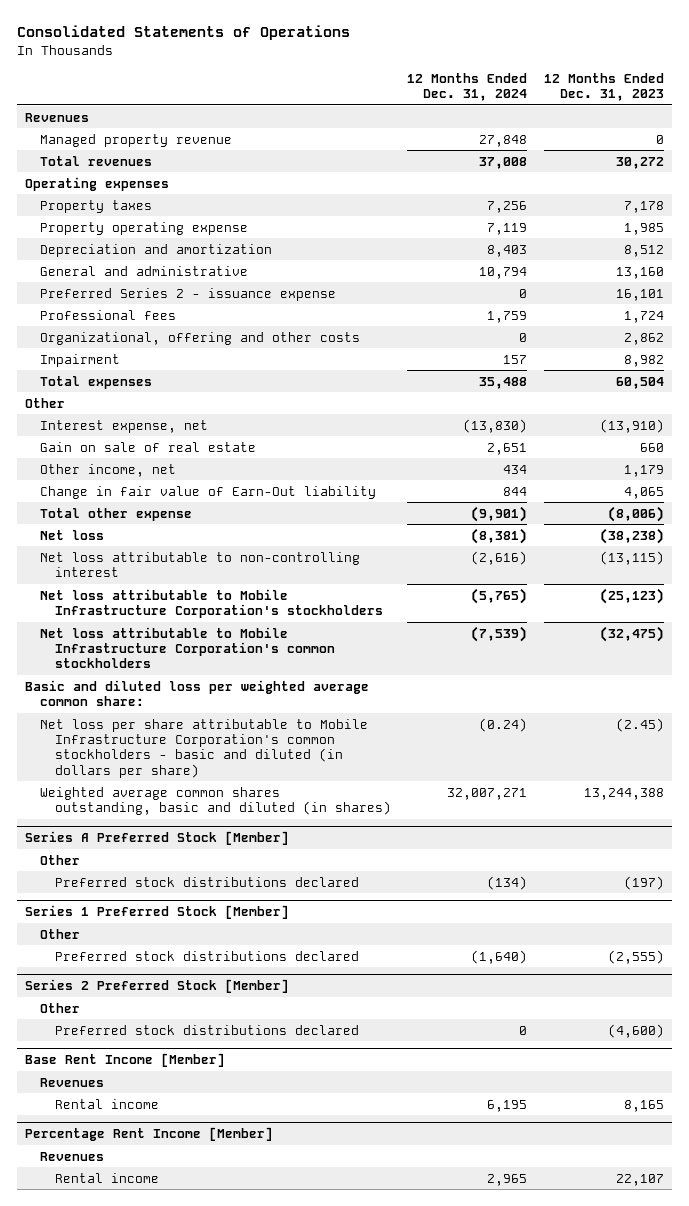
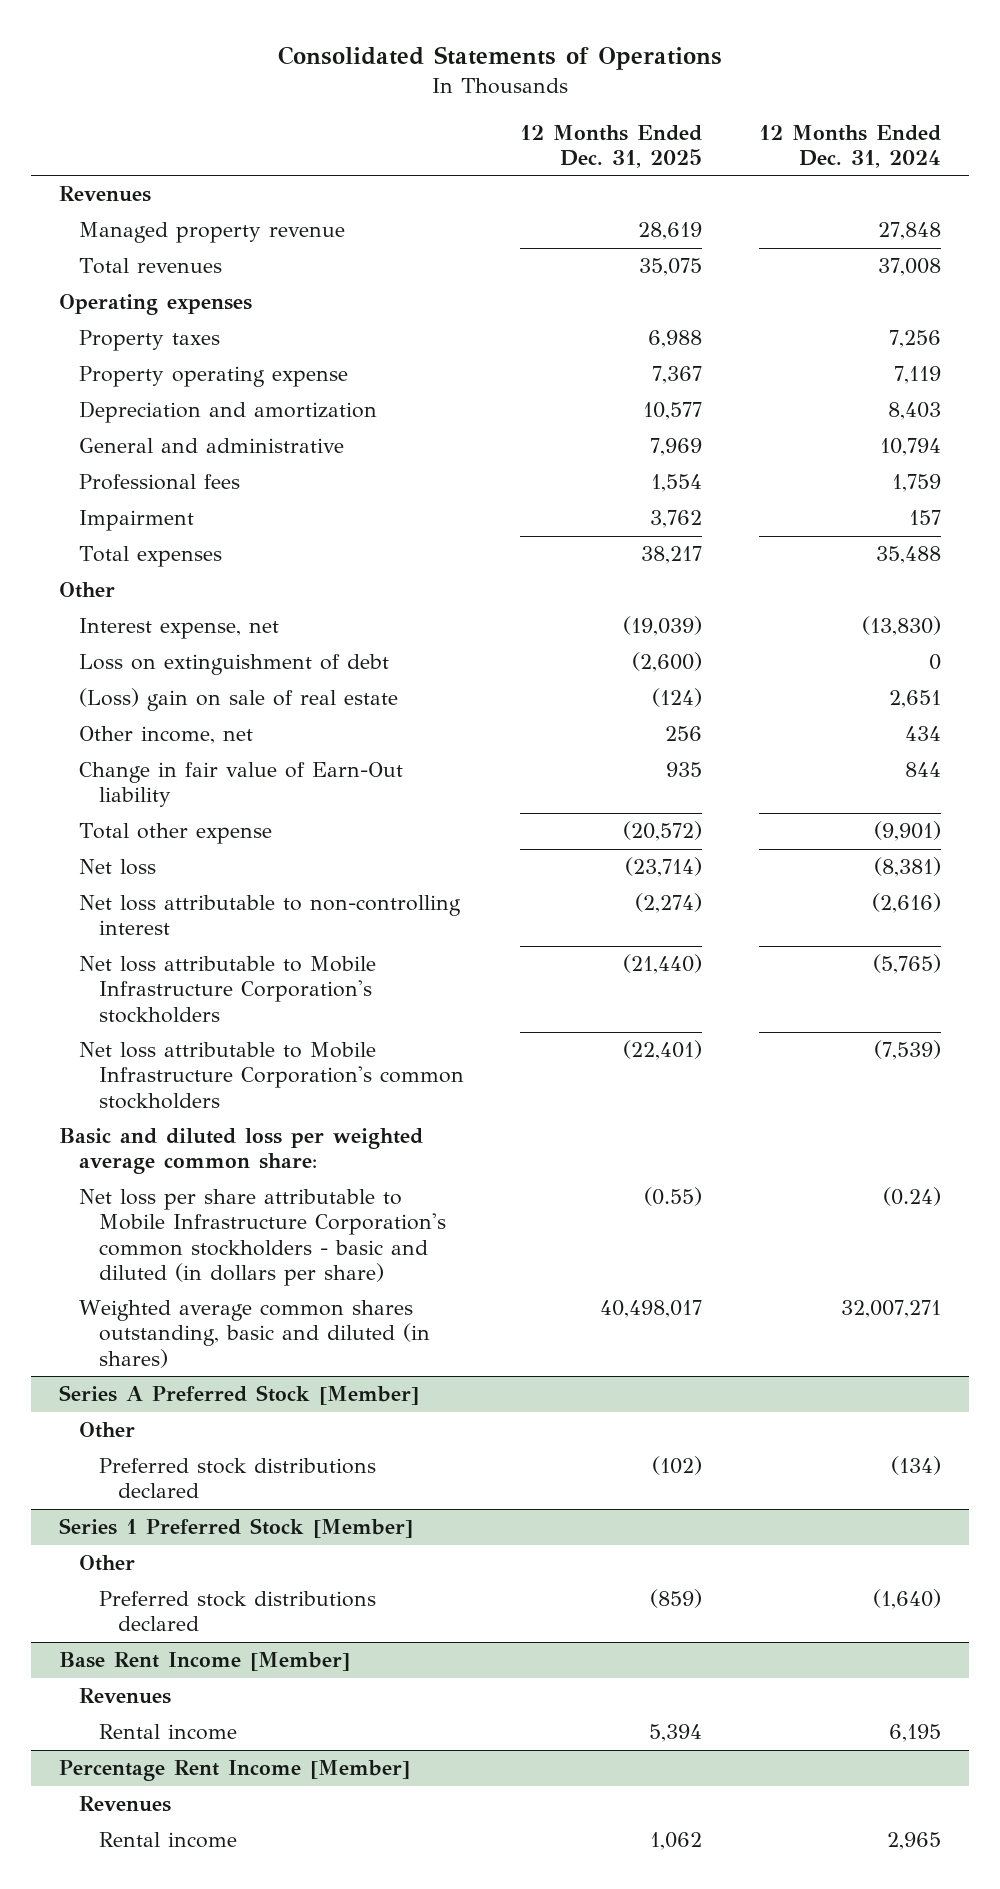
[543,72,664,102] 12 Months Ended Dec. 31, 2023 -> none
none -> [520,124,703,169] 12 Months Ended Dec. 31, 2025
[39,287,336,301] Preferred Series 2 - issuance expense -> none
[39,331,360,345] Organizational, offering and other costs -> none
none -> [78,654,389,676] Loss on extinguishment of debt
[39,441,256,452] Gain on sale of real estate -> [78,688,398,712] (Loss) gain on sale of real estate
[25,979,290,994] Series 2 Preferred Stock [Member] -> none
[39,1002,80,1013] Other -> none
[54,1024,359,1035] Preferred stock distributions declared -> none

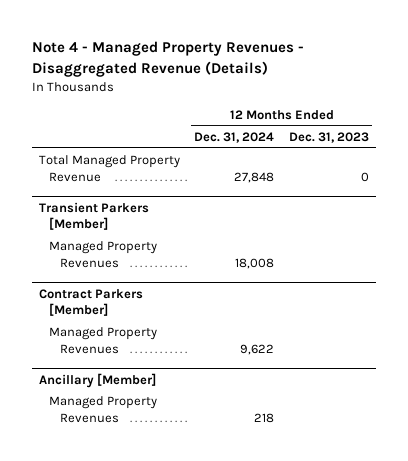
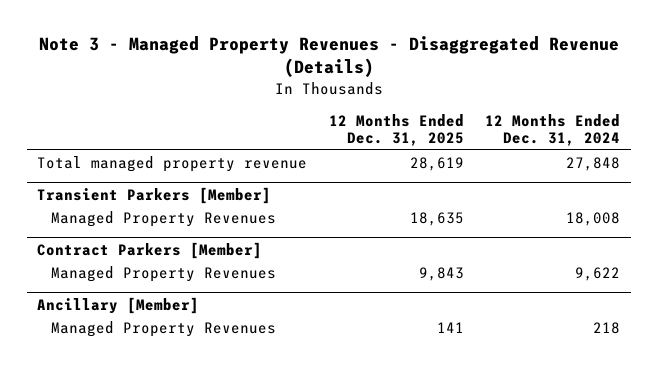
[31,41,304,77] Note 4 - Managed Property Revenues - Disaggregated Revenue (Details) -> [38,36,619,78] Note 3 - Managed Property Revenues - Disaggregated Revenue (Details)
[288,131,369,143] Dec. 31, 2023 -> none
none -> [328,113,464,147] 12 Months Ended Dec. 31, 2025
[38,155,180,182] Total Managed Property Revenue -> [37,155,308,172] Total managed property revenue

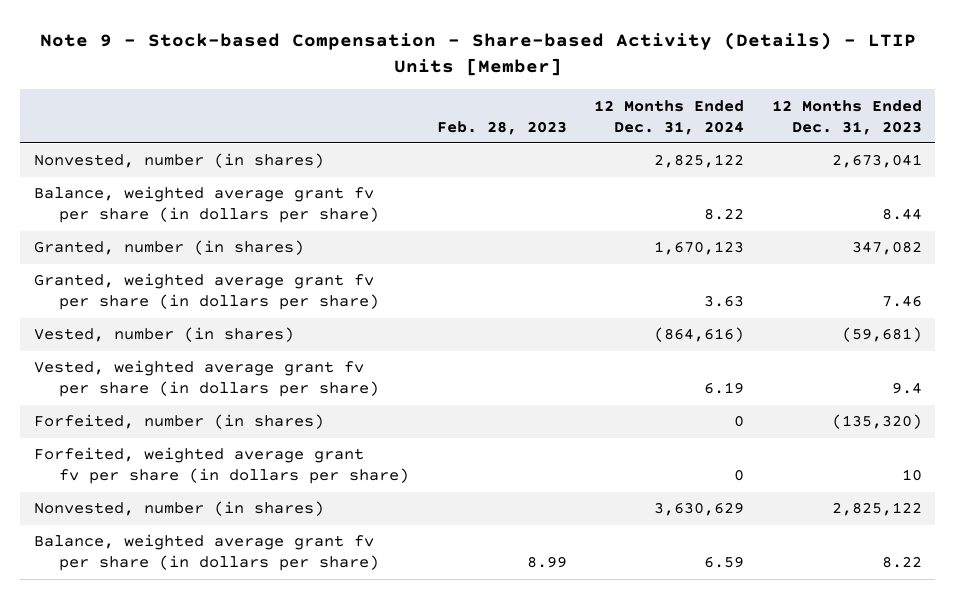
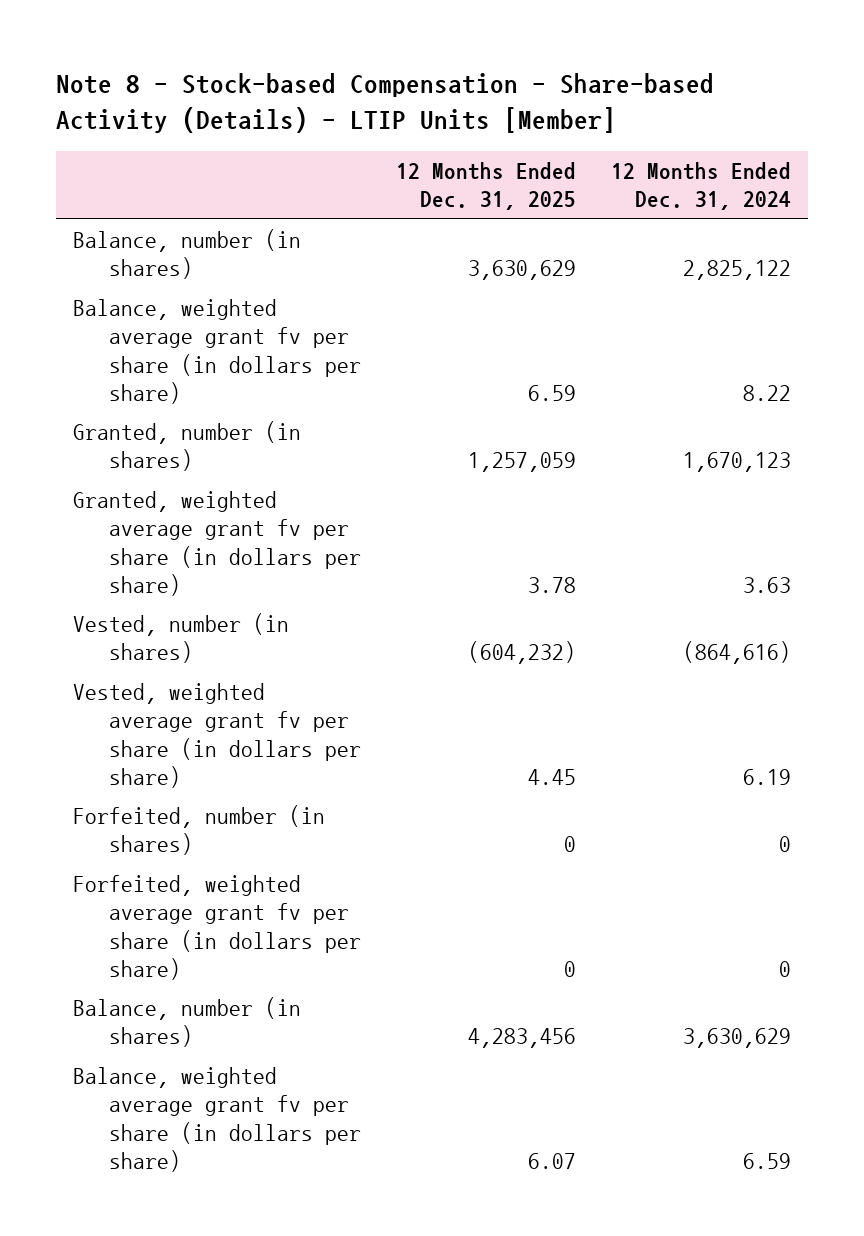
[39,32,916,77] Note 9 - Stock-based Compensation - Share-based Activity (Details) - LTIP Units [Member] -> [56,72,715,133] Note 8 - Stock-based Compensation - Share-based Activity (Details) - LTIP Units [Member]
[436,120,567,135] Feb. 28, 2023 -> none
[771,99,922,135] 12 Months Ended Dec. 31, 2023 -> none
none -> [396,162,577,211] 12 Months Ended Dec. 31, 2025
[33,153,324,169] Nonvested, number (in shares) -> [73,229,302,280] Balance, number (in shares)
[33,501,324,517] Nonvested, number (in shares) -> [73,997,302,1048] Balance, number (in shares)

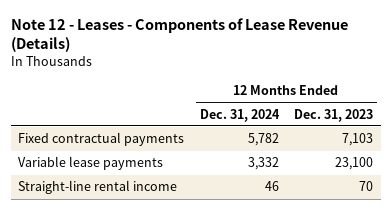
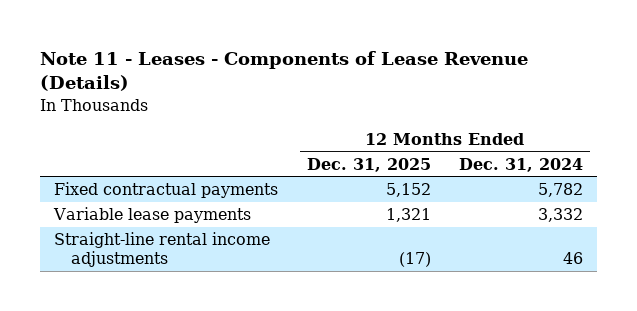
[10,18,348,53] Note 12 - Leases - Components of Lease Revenue (Details) -> [39,50,528,92] Note 11 - Leases - Components of Lease Revenue (Details)
[294,108,374,122] Dec. 31, 2023 -> none
none -> [306,157,431,172] Dec. 31, 2025
[18,180,178,195] Straight-line rental income -> [54,232,271,268] Straight-line rental income adjustments

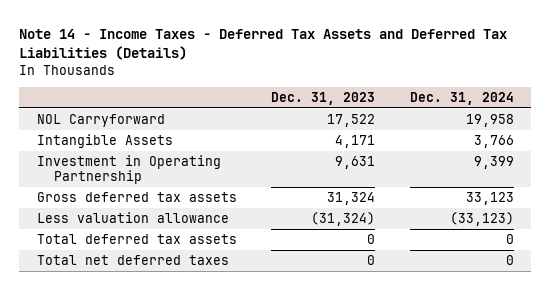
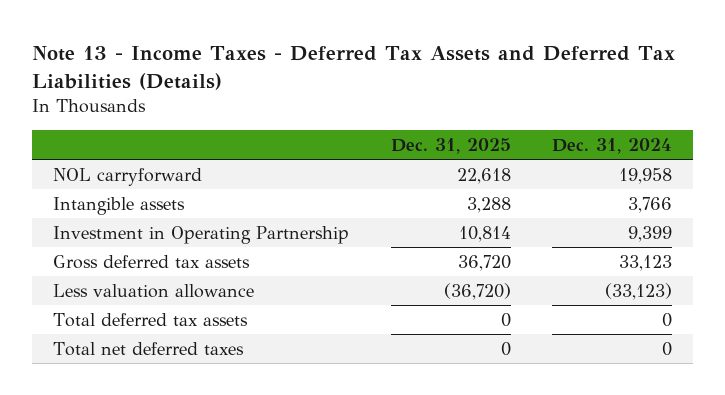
[19,28,508,60] Note 14 - Income Taxes - Deferred Tax Assets and Deferred Tax Liabilities (Details) -> [31,45,675,90] Note 13 - Income Taxes - Deferred Tax Assets and Deferred Tax Liabilities (Details)
[271,91,376,105] Dec. 31, 2023 -> none
none -> [390,137,511,154] Dec. 31, 2025
[36,113,165,127] NOL Carryforward -> [52,167,202,186] NOL carryforward
[36,133,173,148] Intangible Assets -> [52,196,185,215] Intangible assets

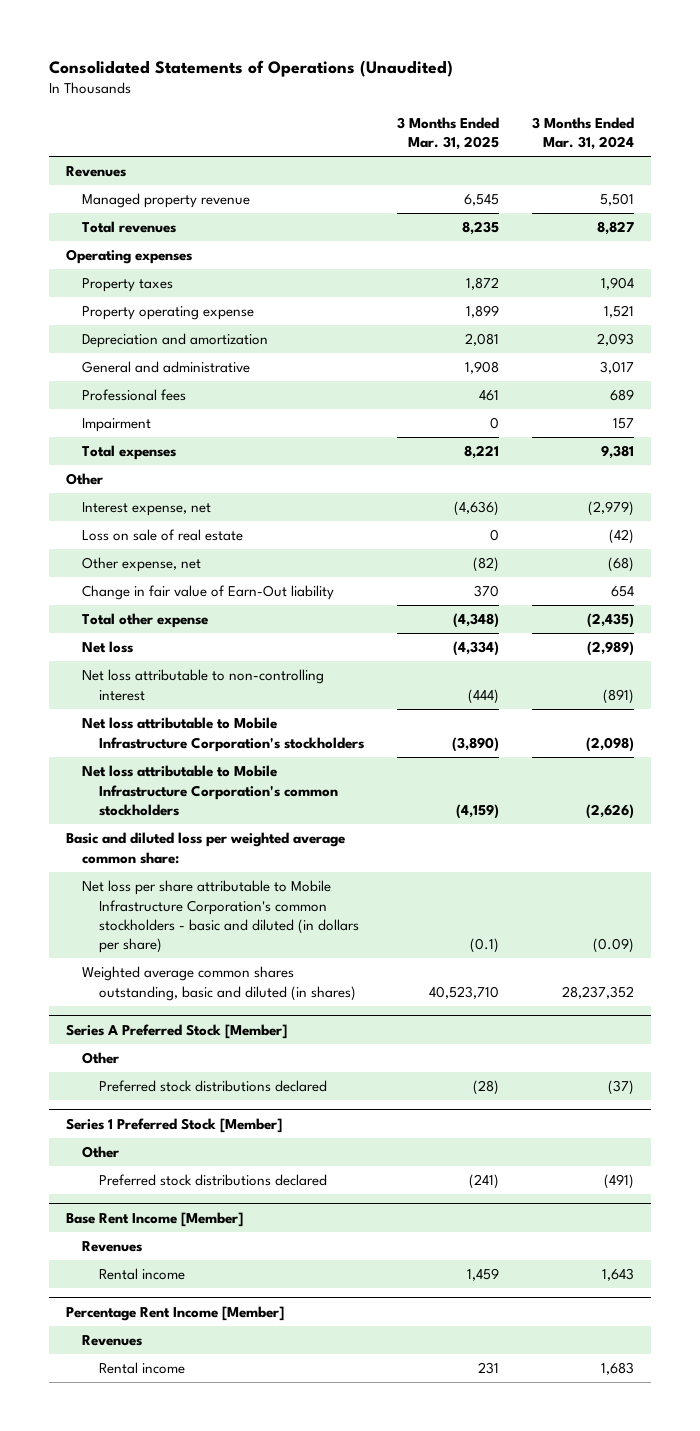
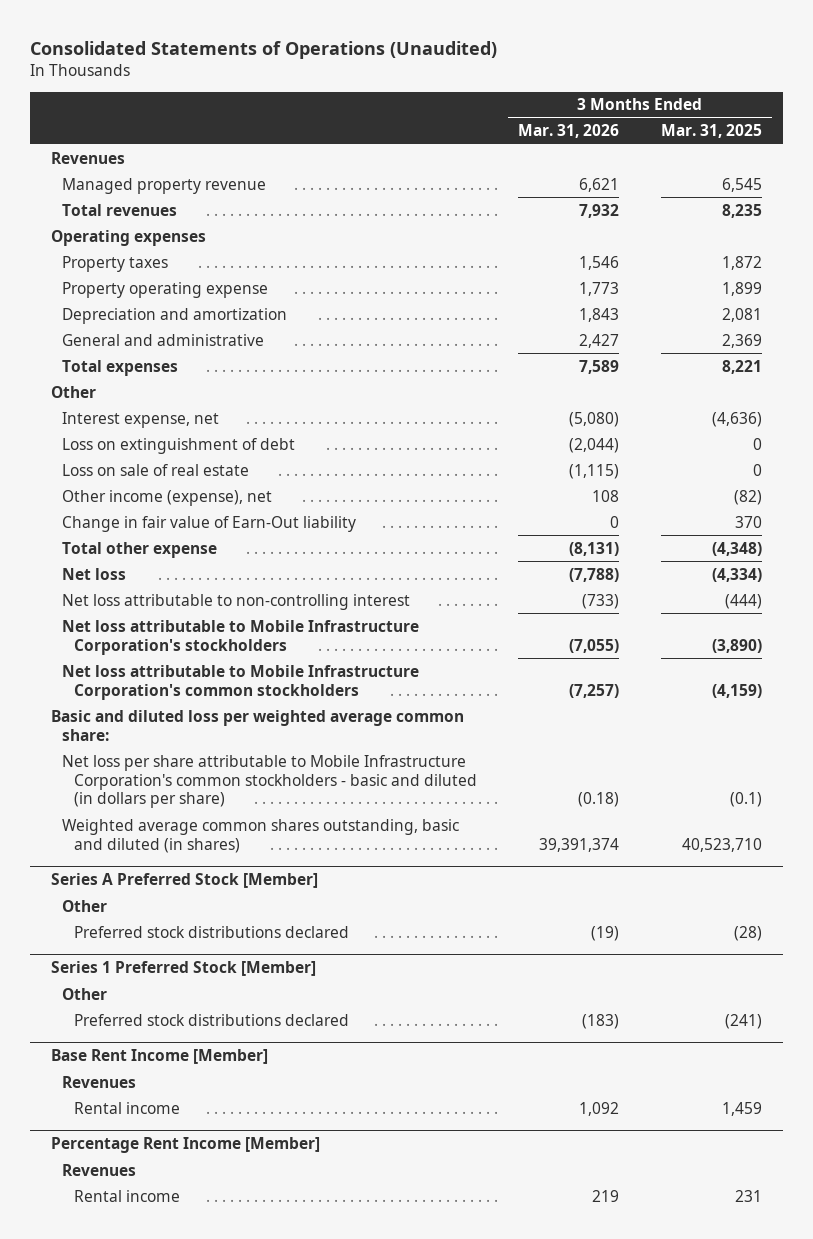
[532,116,635,151] 3 Months Ended Mar. 31, 2024 -> none
none -> [518,124,620,139] Mar. 31, 2026
[82,389,187,402] Professional fees -> none
[82,418,152,433] Impairment -> none
[464,361,499,375] 1,908 -> [722,333,763,348] 2,369
none -> [62,437,296,454] Loss on extinguishment of debt
[82,557,202,573] Other expense, net -> [62,489,273,506] Other income (expense), net

